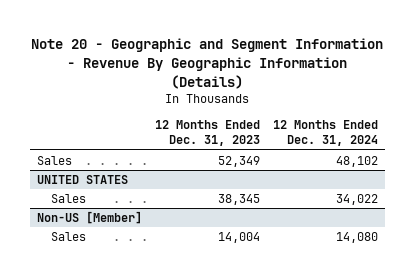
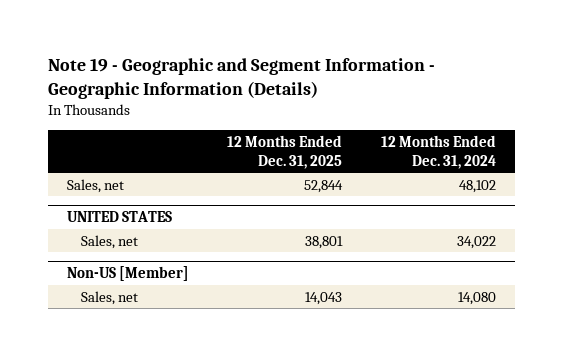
[31,38,384,89] Note 20 - Geographic and Segment Information - Revenue By Geographic Information (Details) -> [47,58,435,99] Note 19 - Geographic and Segment Information - Geographic Information (Details)
[154,120,260,147] 12 Months Ended Dec. 31, 2023 -> none
none -> [227,134,343,169] 12 Months Ended Dec. 31, 2025
[36,156,72,166] Sales -> [67,178,125,193] Sales, net
[51,194,87,204] Sales -> [81,234,139,249] Sales, net
[51,232,87,242] Sales -> [81,290,139,305] Sales, net

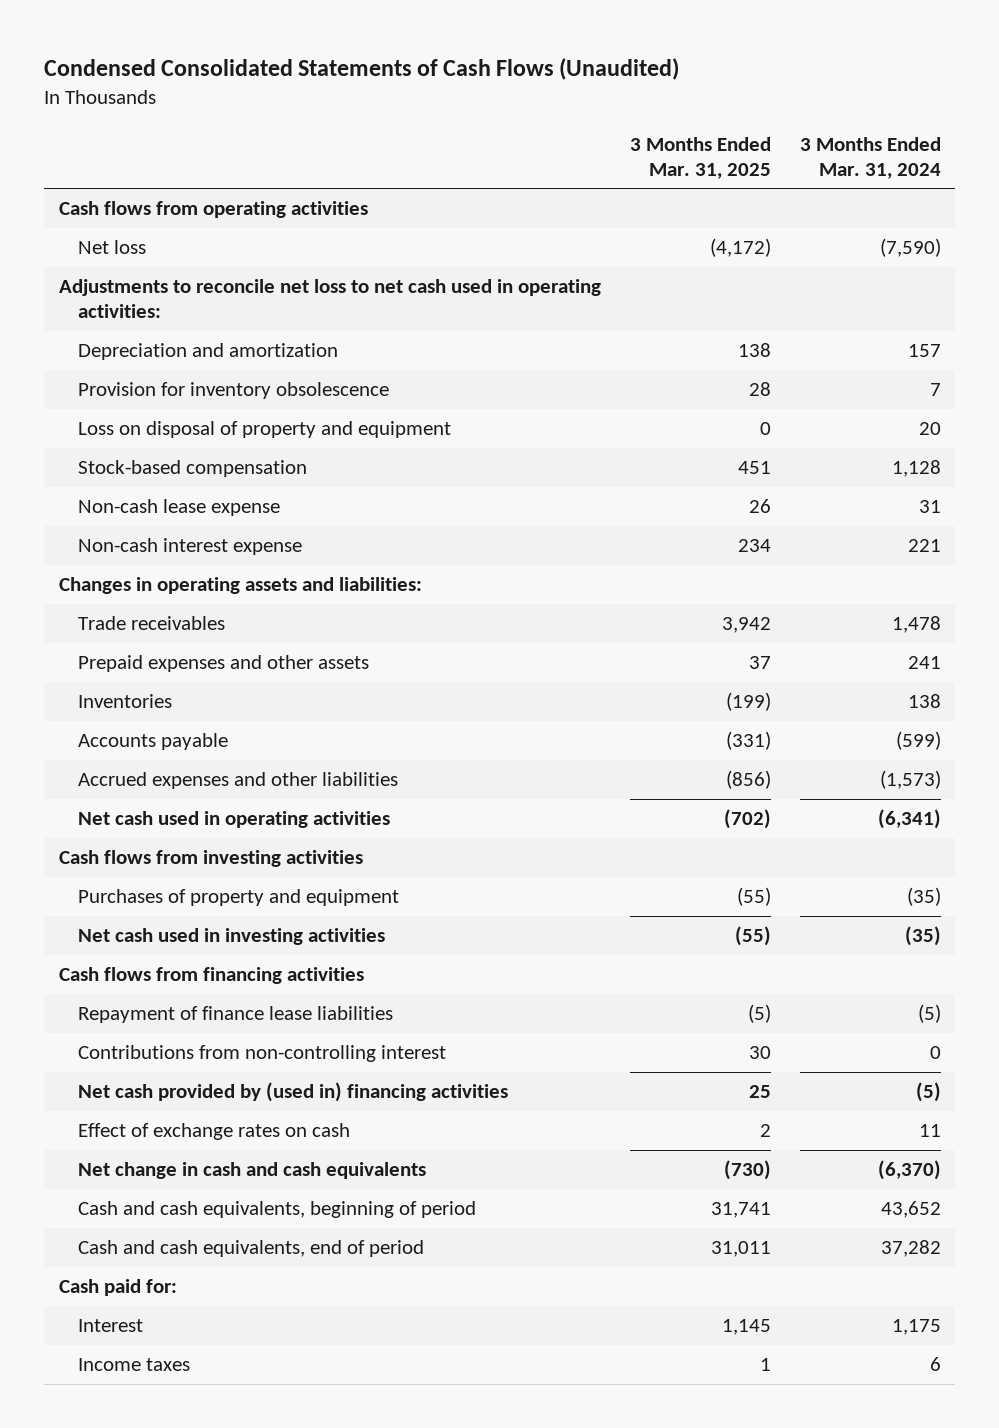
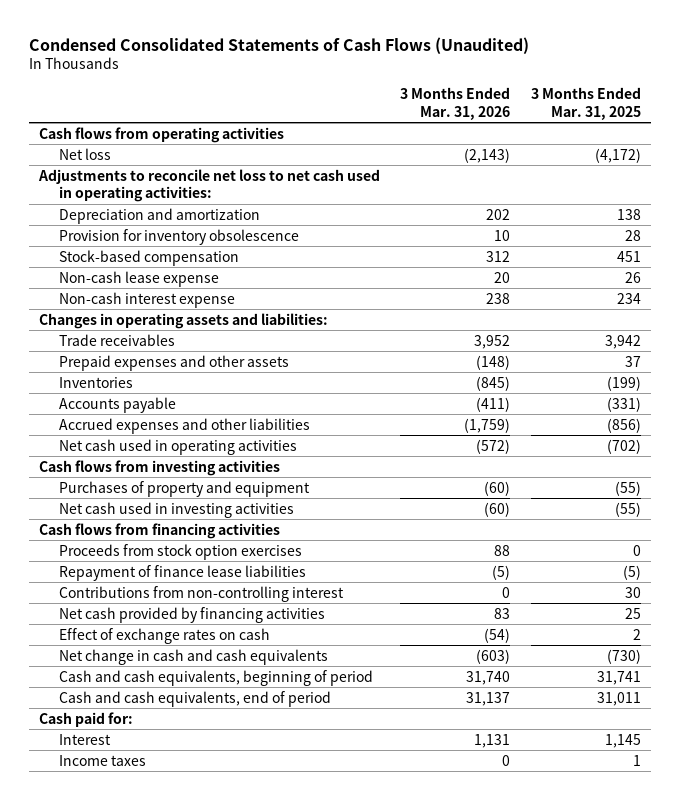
[799,136,941,179] 3 Months Ended Mar. 31, 2024 -> none
none -> [400,87,511,120] 3 Months Ended Mar. 31, 2026
[78,420,452,438] Loss on disposal of property and equipment -> none
none -> [58,543,302,560] Proceeds from stock option exercises
[78,1081,509,1102] Net cash provided by (used in) financing activities -> [58,606,325,623] Net cash provided by financing activities

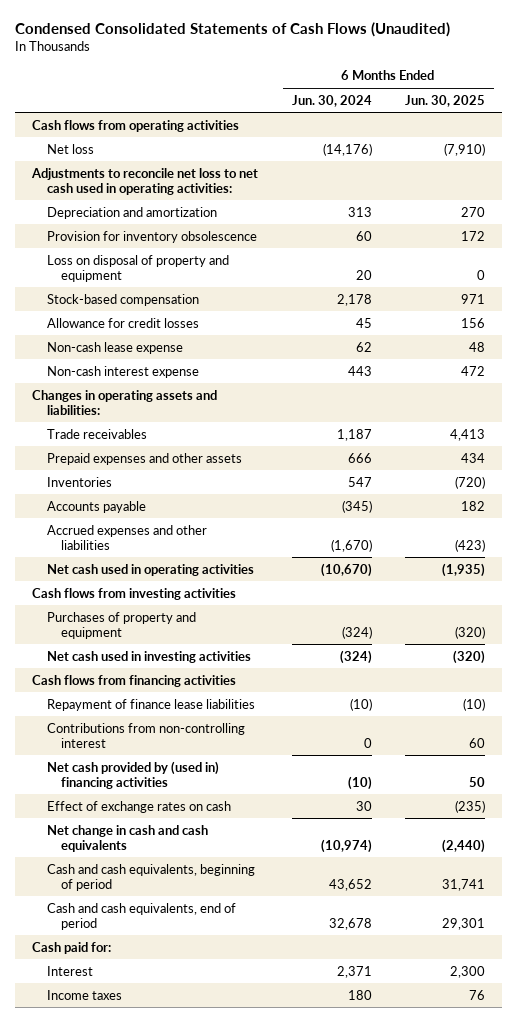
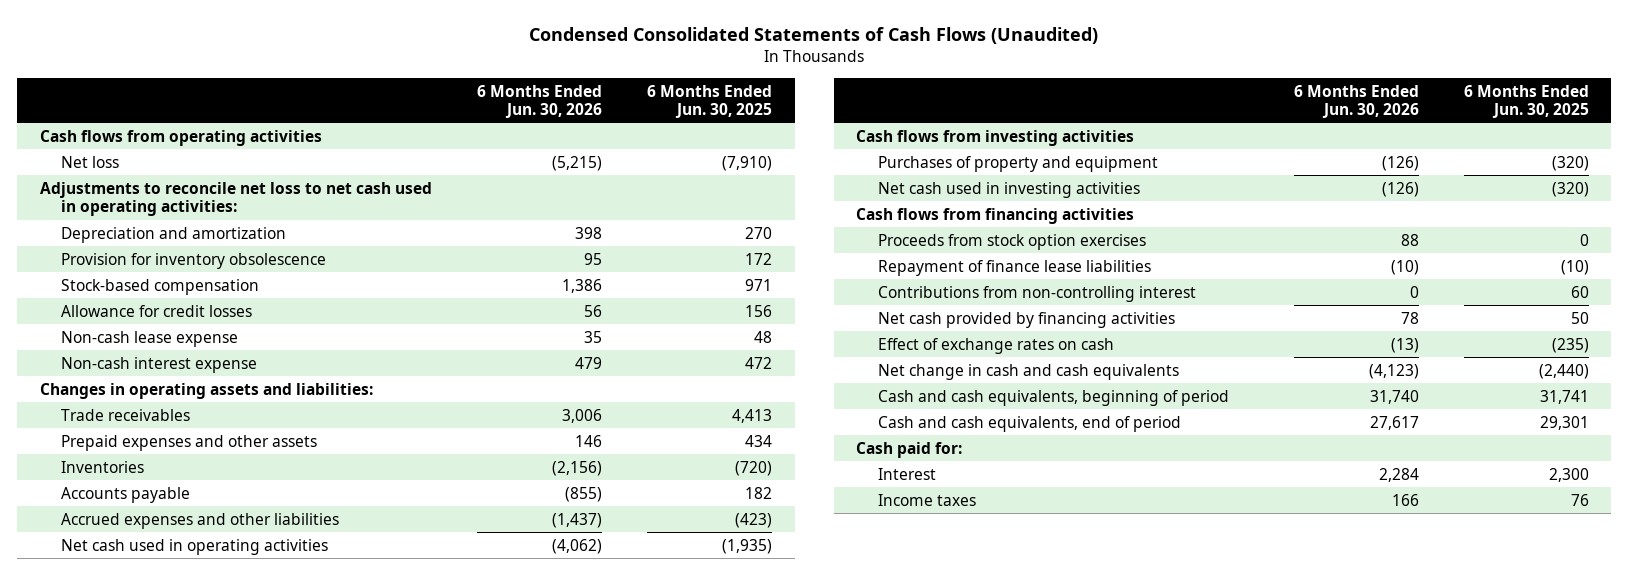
[291,94,372,107] Jun. 30, 2024 -> none
none -> [476,84,602,119] 6 Months Ended Jun. 30, 2026
[46,254,229,282] Loss on disposal of property and equipment -> none
none -> [878,233,1147,250] Proceeds from stock option exercises
[46,760,219,789] Net cash provided by (used in) financing activities -> [878,311,1176,328] Net cash provided by financing activities

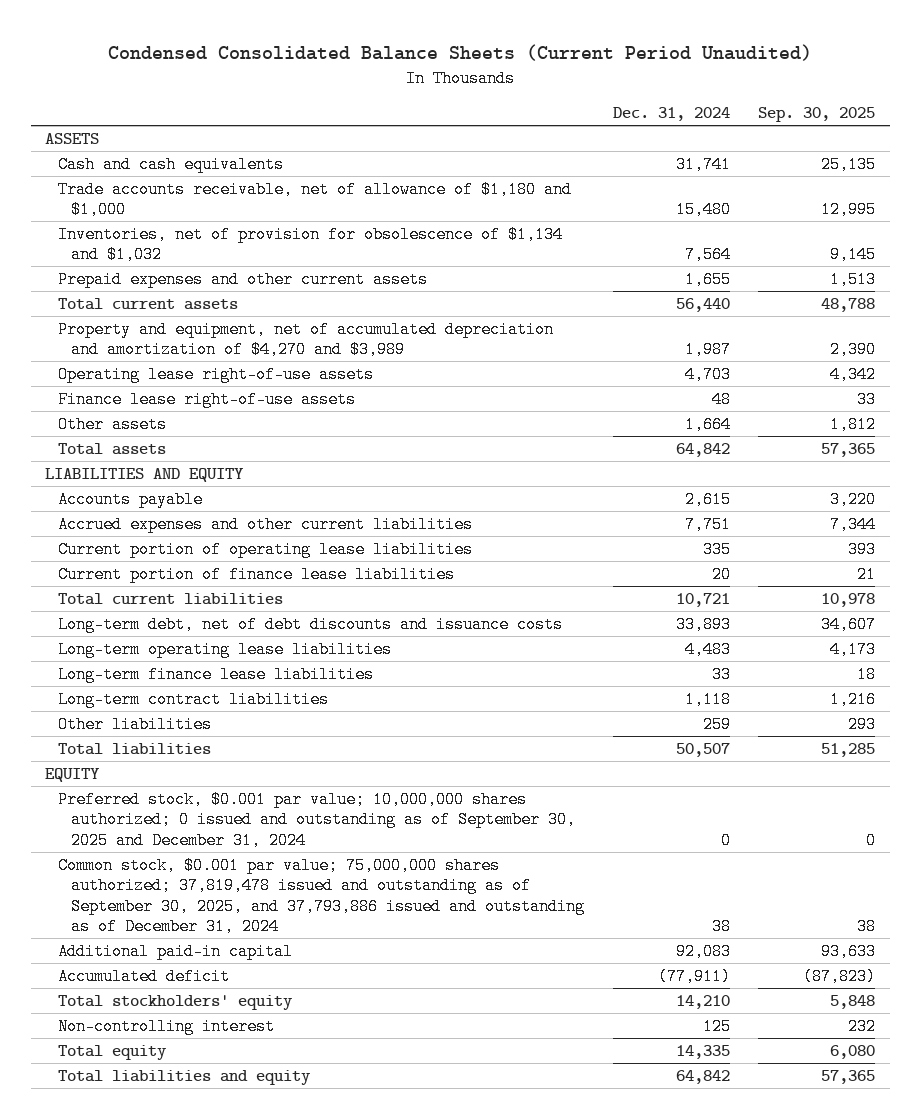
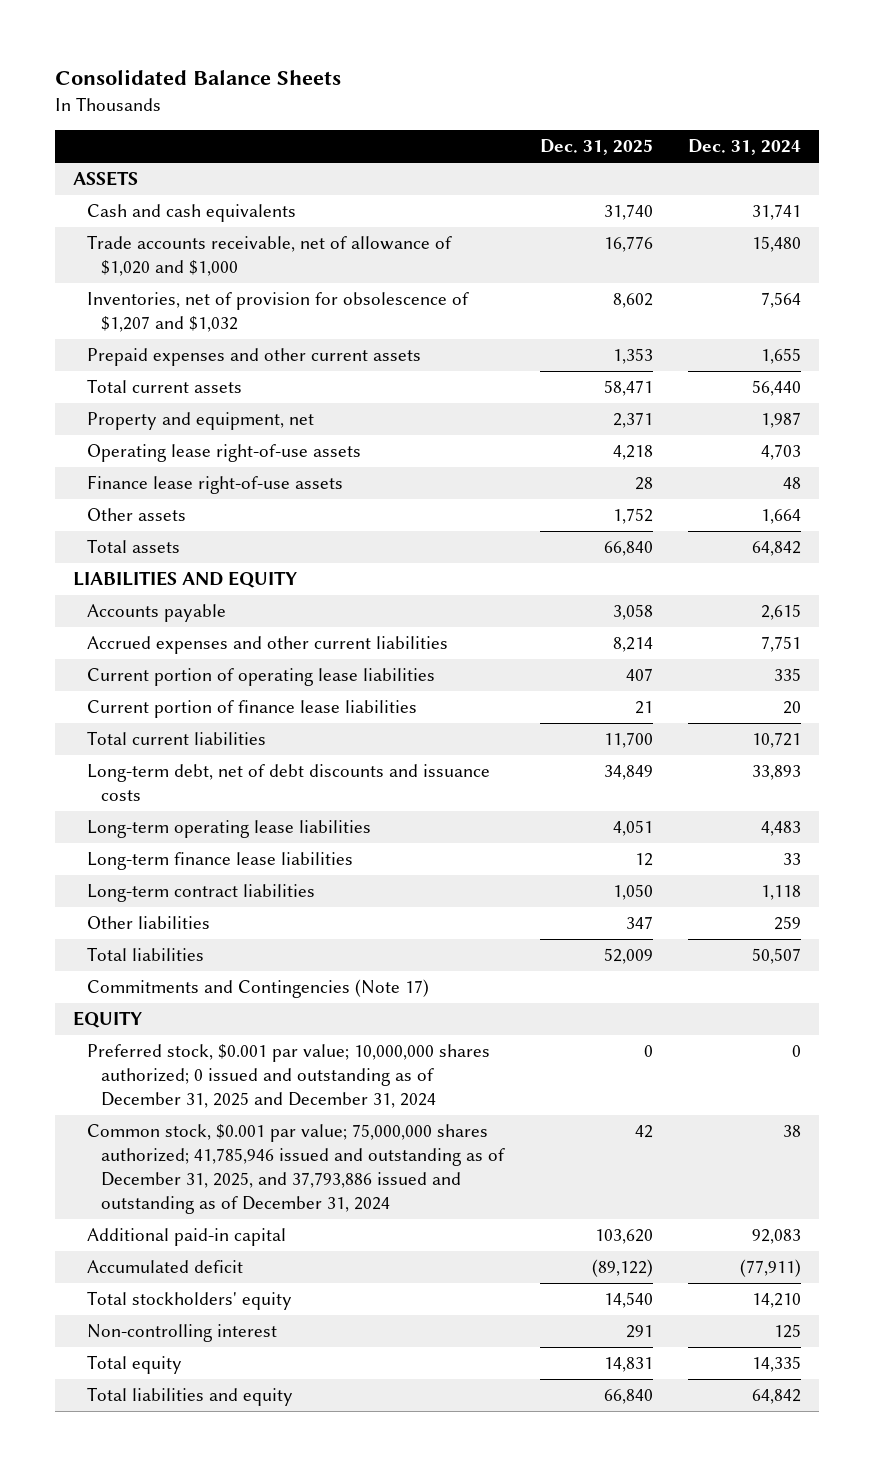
[108,43,813,61] Condensed Consolidated Balance Sheets (Current Period Unaudited) -> [55,68,342,85] Consolidated Balance Sheets
[758,107,876,123] Sep. 30, 2025 -> none
none -> [539,139,653,156] Dec. 31, 2025
[58,180,573,219] Trade accounts receivable, net of allowance of $1,180 and $1,000 -> [86,235,452,277] Trade accounts receivable, net of allowance of $1,020 and $1,000
[58,225,564,264] Inventories, net of provision for obsolescence of $1,134 and $1,032 -> [86,292,469,333] Inventories, net of provision for obsolescence of $1,207 and $1,032
[58,320,555,359] Property and equipment, net of accumulated depreciation and amortization of $4,270 and $3,989 -> [86,412,314,431] Property and equipment, net
none -> [86,979,429,999] Commitments and Contingencies (Note 17)
[58,790,576,849] Preferred stock, $0.001 par value; 10,000,000 shares authorized; 0 issued and outstanding as of September 30, 2025 and December 31, 2024 -> [86,1044,490,1108] Preferred stock, $0.001 par value; 10,000,000 shares authorized; 0 issued and outstanding as of December 31, 2025 and December 31, 2024
[58,856,585,936] Common stock, $0.001 par value; 75,000,000 shares authorized; 37,819,478 issued and outstanding as of September 30, 2025, and 37,793,886 issued and outstanding as of December 31, 2024 -> [86,1124,506,1214] Common stock, $0.001 par value; 75,000,000 shares authorized; 41,785,946 issued and outstanding as of December 31, 2025, and 37,793,886 issued and outstanding as of December 31, 2024

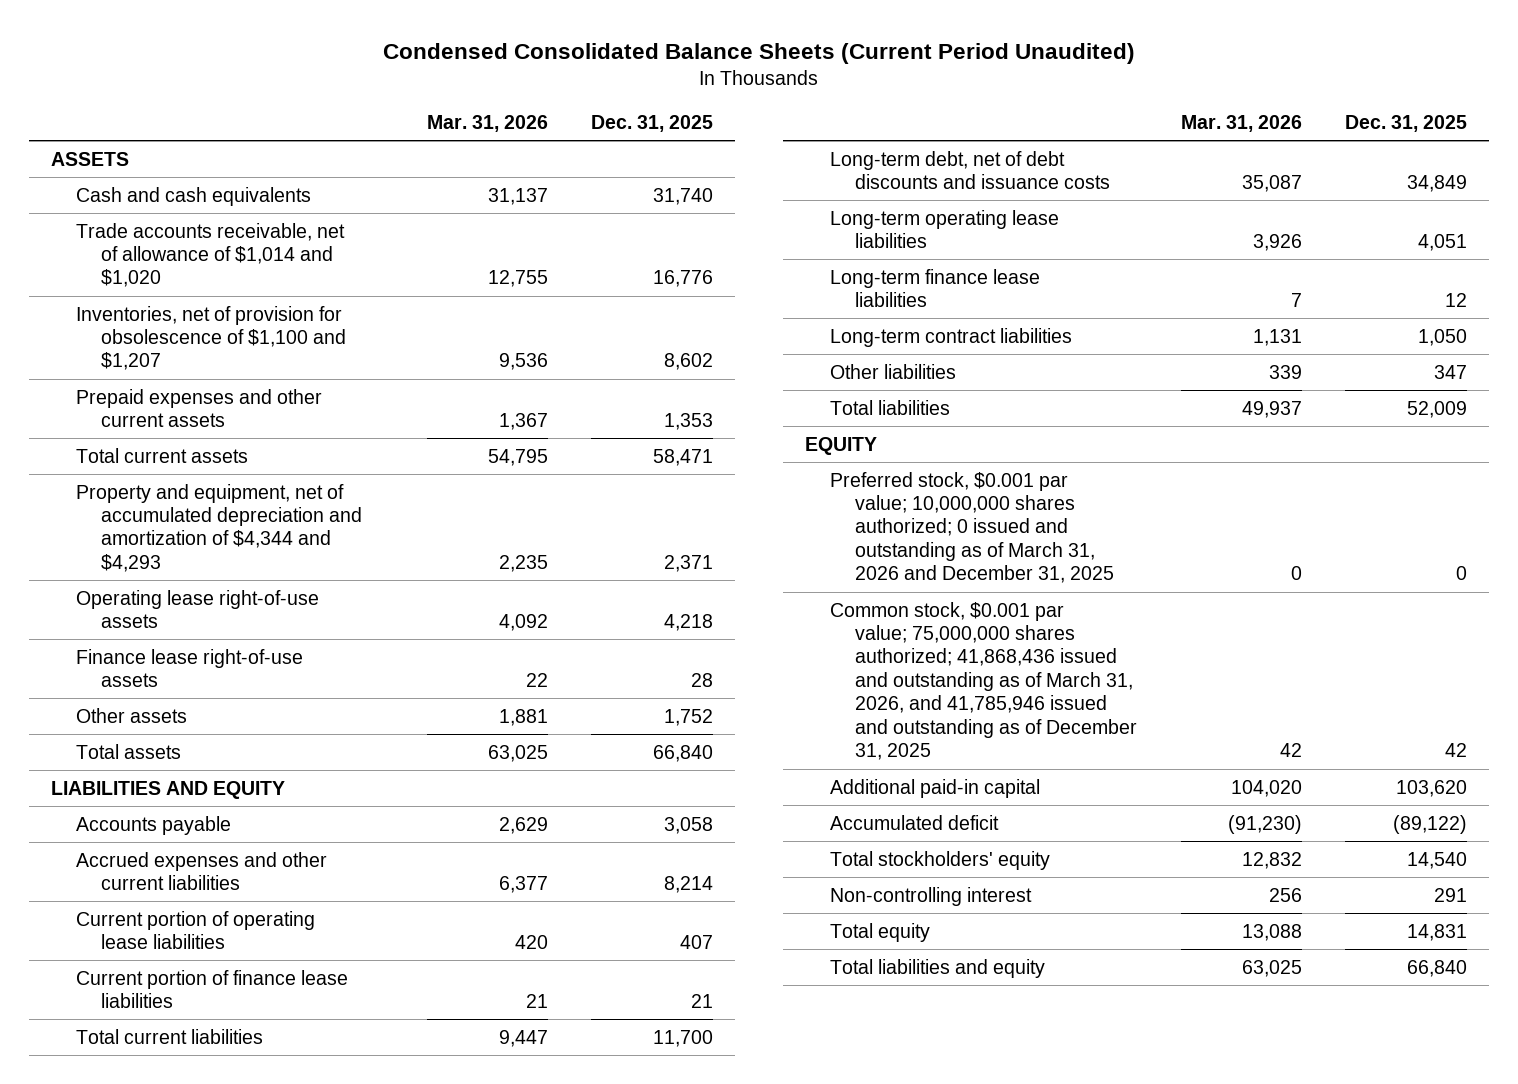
[55,68,342,85] Consolidated Balance Sheets -> [383,43,1136,65] Condensed Consolidated Balance Sheets (Current Period Unaudited)
[688,139,802,156] Dec. 31, 2024 -> none
none -> [426,115,548,133] Mar. 31, 2026
[86,235,452,277] Trade accounts receivable, net of allowance of $1,020 and $1,000 -> [75,222,345,288] Trade accounts receivable, net of allowance of $1,014 and $1,020
[86,292,469,333] Inventories, net of provision for obsolescence of $1,207 and $1,032 -> [75,305,347,371] Inventories, net of provision for obsolescence of $1,100 and $1,207
[86,412,314,431] Property and equipment, net -> [75,483,363,572] Property and equipment, net of accumulated depreciation and amortization of $4,344 and $4,293
[86,979,429,999] Commitments and Contingencies (Note 17) -> none
[86,1044,490,1108] Preferred stock, $0.001 par value; 10,000,000 shares authorized; 0 issued and outstanding as of December 31, 2025 and December 31, 2024 -> [830,471,1115,584] Preferred stock, $0.001 par value; 10,000,000 shares authorized; 0 issued and outstanding as of March 31, 2026 and December 31, 2025
[86,1124,506,1214] Common stock, $0.001 par value; 75,000,000 shares authorized; 41,785,946 issued and outstanding as of December 31, 2025, and 37,793,886 issued and outstanding as of December 31, 2024 -> [830,601,1138,761] Common stock, $0.001 par value; 75,000,000 shares authorized; 41,868,436 issued and outstanding as of March 31, 2026, and 41,785,946 issued and outstanding as of December 31, 2025

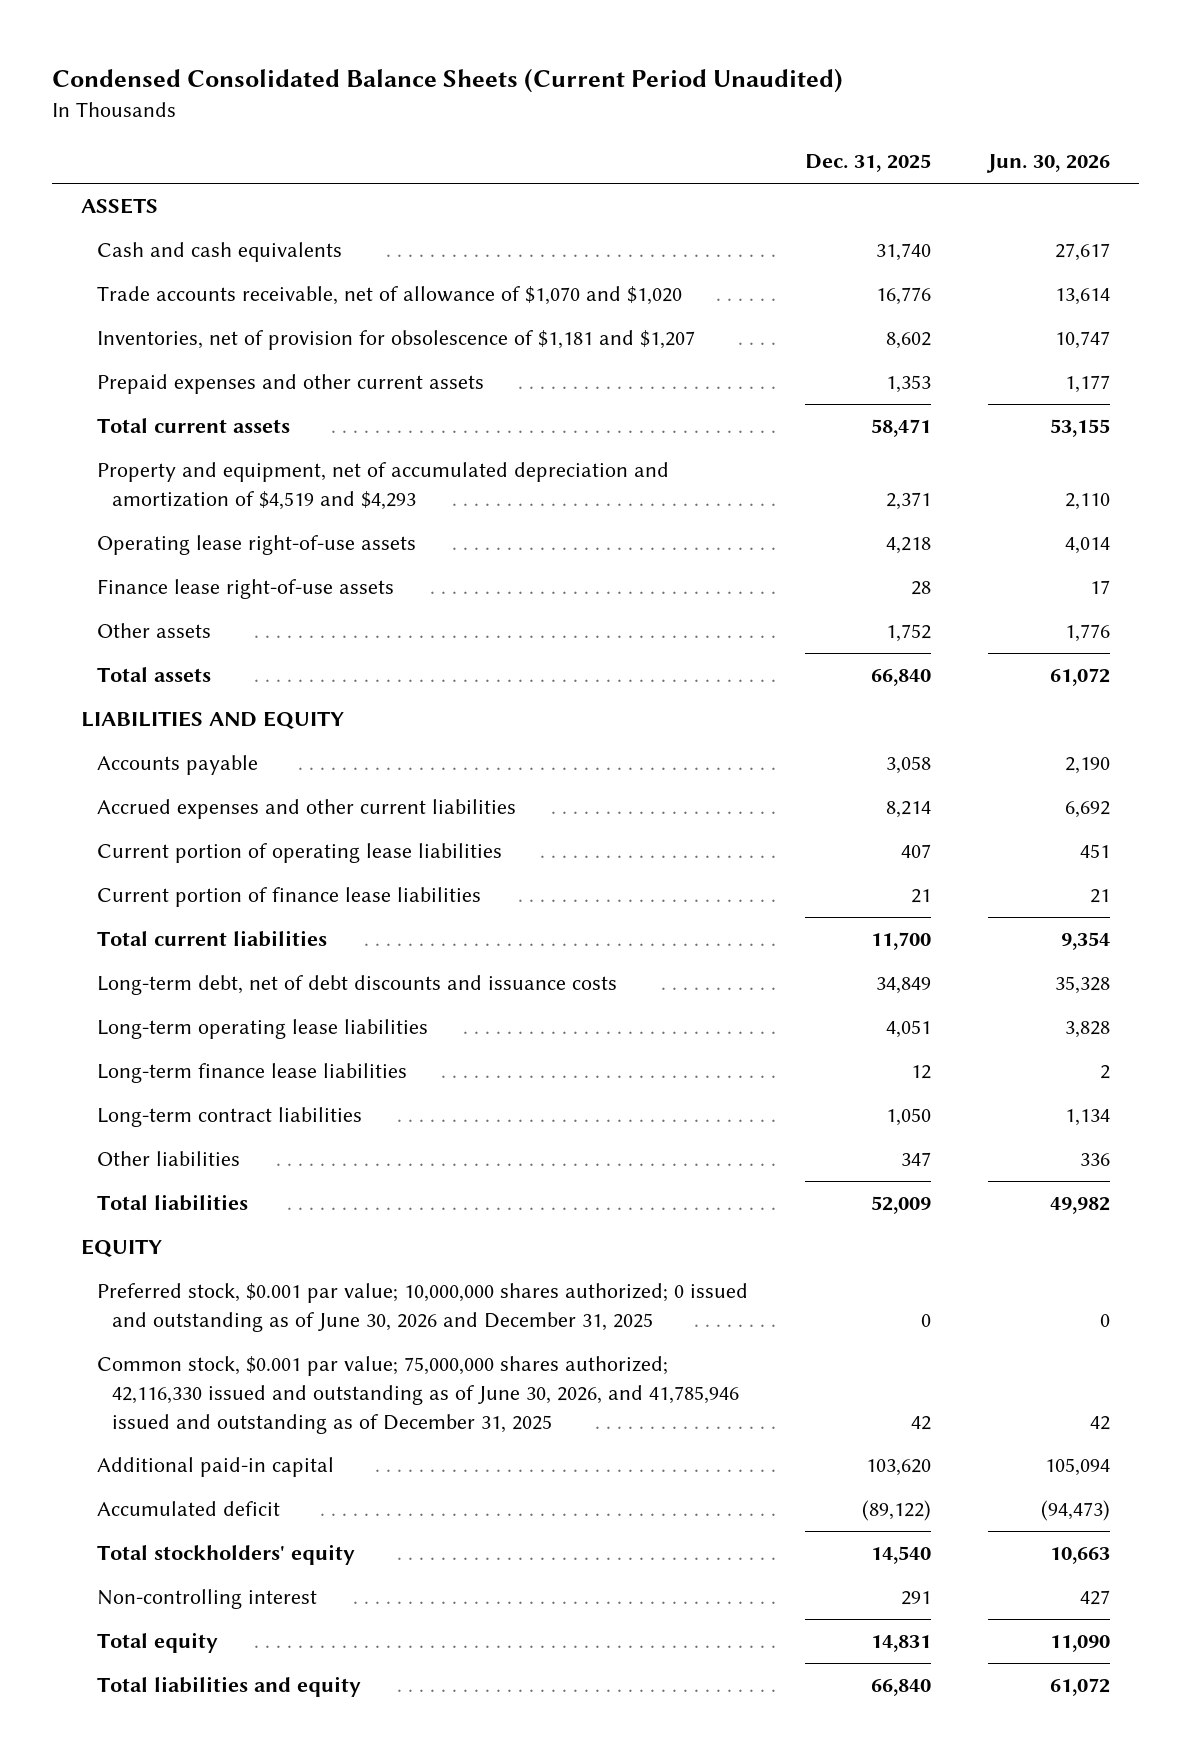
[426,115,548,133] Mar. 31, 2026 -> none
none -> [986,154,1111,174] Jun. 30, 2026
[75,222,345,288] Trade accounts receivable, net of allowance of $1,014 and $1,020 -> [96,286,682,306] Trade accounts receivable, net of allowance of $1,070 and $1,020
[75,305,347,371] Inventories, net of provision for obsolescence of $1,100 and $1,207 -> [96,330,695,351] Inventories, net of provision for obsolescence of $1,181 and $1,207
[75,483,363,572] Property and equipment, net of accumulated depreciation and amortization of $4,344 and $4,293 -> [96,462,669,510] Property and equipment, net of accumulated depreciation and amortization of $4,519 and $4,293
[830,471,1115,584] Preferred stock, $0.001 par value; 10,000,000 shares authorized; 0 issued and outstanding as of March 31, 2026 and December 31, 2025 -> [96,1283,748,1332] Preferred stock, $0.001 par value; 10,000,000 shares authorized; 0 issued and outstanding as of June 30, 2026 and December 31, 2025
[830,601,1138,761] Common stock, $0.001 par value; 75,000,000 shares authorized; 41,868,436 issued and outstanding as of March 31, 2026, and 41,785,946 issued and outstanding as of December 31, 2025 -> [96,1356,740,1434] Common stock, $0.001 par value; 75,000,000 shares authorized; 42,116,330 issued and outstanding as of June 30, 2026, and 41,785,946 issued and outstanding as of December 31, 2025

